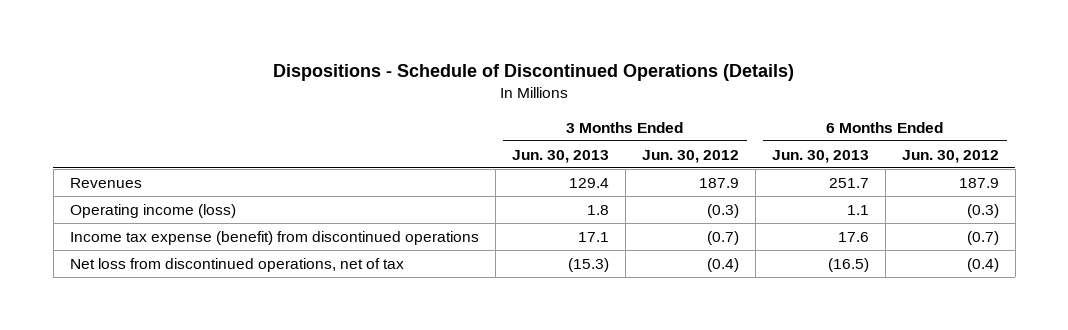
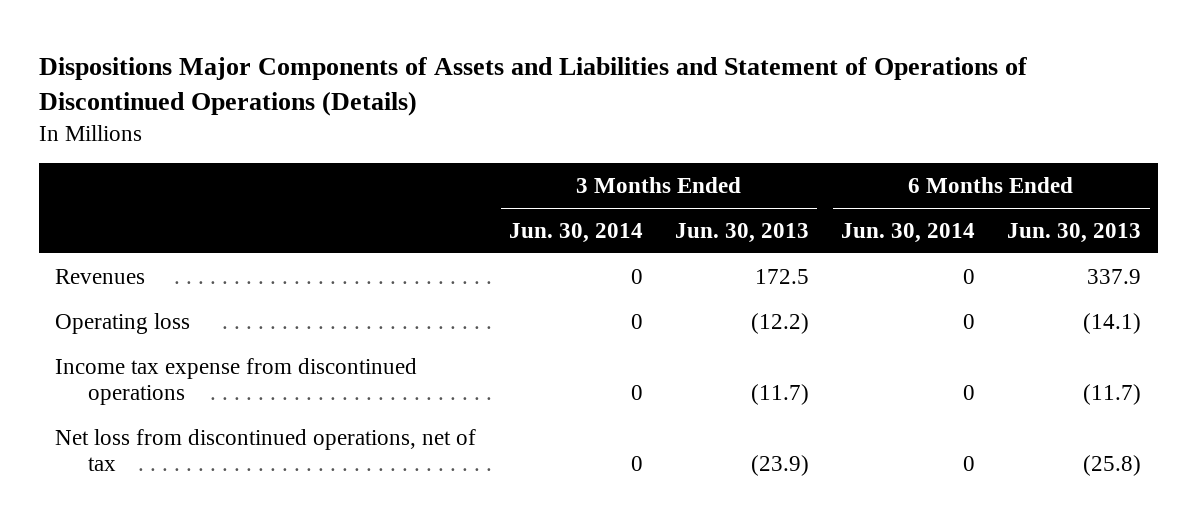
[273,64,795,82] Dispositions - Schedule of Discontinued Operations (Details) -> [39,56,1028,116] Dispositions Major Components of Assets and Liabilities and Statement of Operations of Discontinued Operations (Details)
[641,149,739,163] Jun. 30, 2012 -> none
[901,149,999,163] Jun. 30, 2012 -> none
none -> [508,222,643,243] Jun. 30, 2014
none -> [841,222,976,243] Jun. 30, 2014
[568,177,609,188] 129.4 -> [754,268,809,284] 172.5
[828,177,869,188] 251.7 -> [1087,268,1142,284] 337.9
[69,203,236,218] Operating income (loss) -> [55,312,191,334] Operating loss
[586,204,609,215] 1.8 -> [750,312,809,334] (12.2)
[846,204,869,215] 1.1 -> [1083,312,1142,334] (14.1)
[69,230,479,245] Income tax expense (benefit) from discontinued operations -> [55,357,418,406] Income tax expense from discontinued operations
[577,231,609,242] 17.1 -> [750,384,809,406] (11.7)
[837,231,869,242] 17.6 -> [1083,384,1142,406] (11.7)
[567,257,609,272] (15.3) -> [750,455,809,477] (23.9)
[827,257,869,272] (16.5) -> [1083,455,1142,477] (25.8)

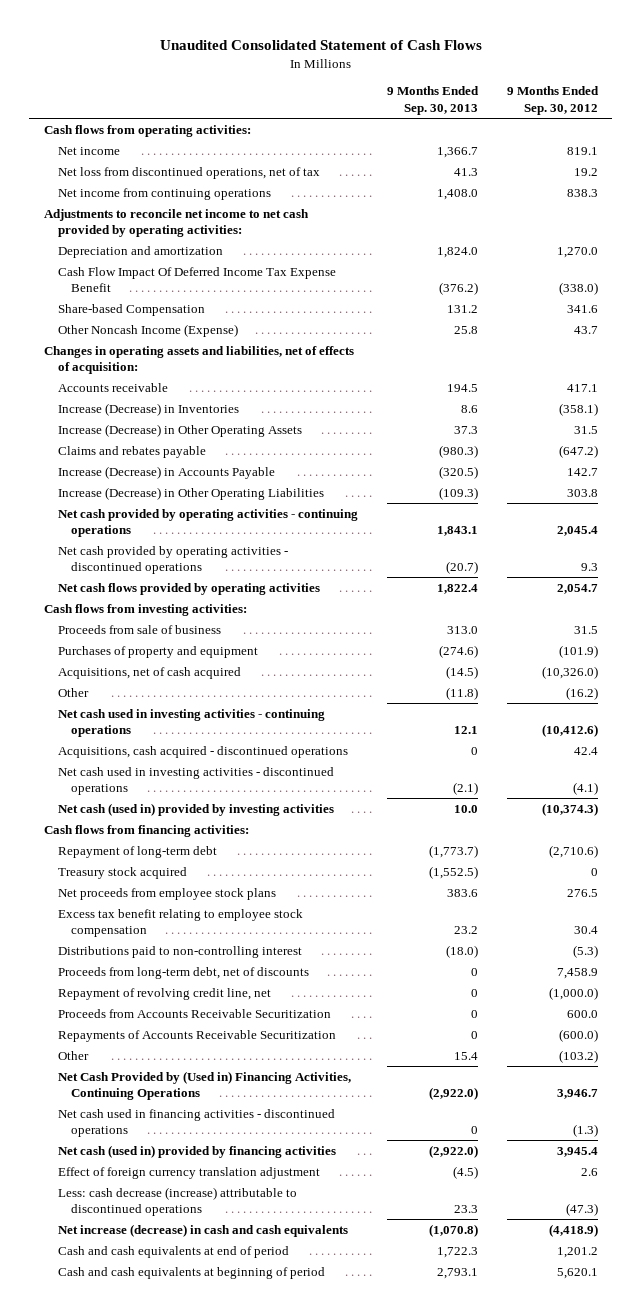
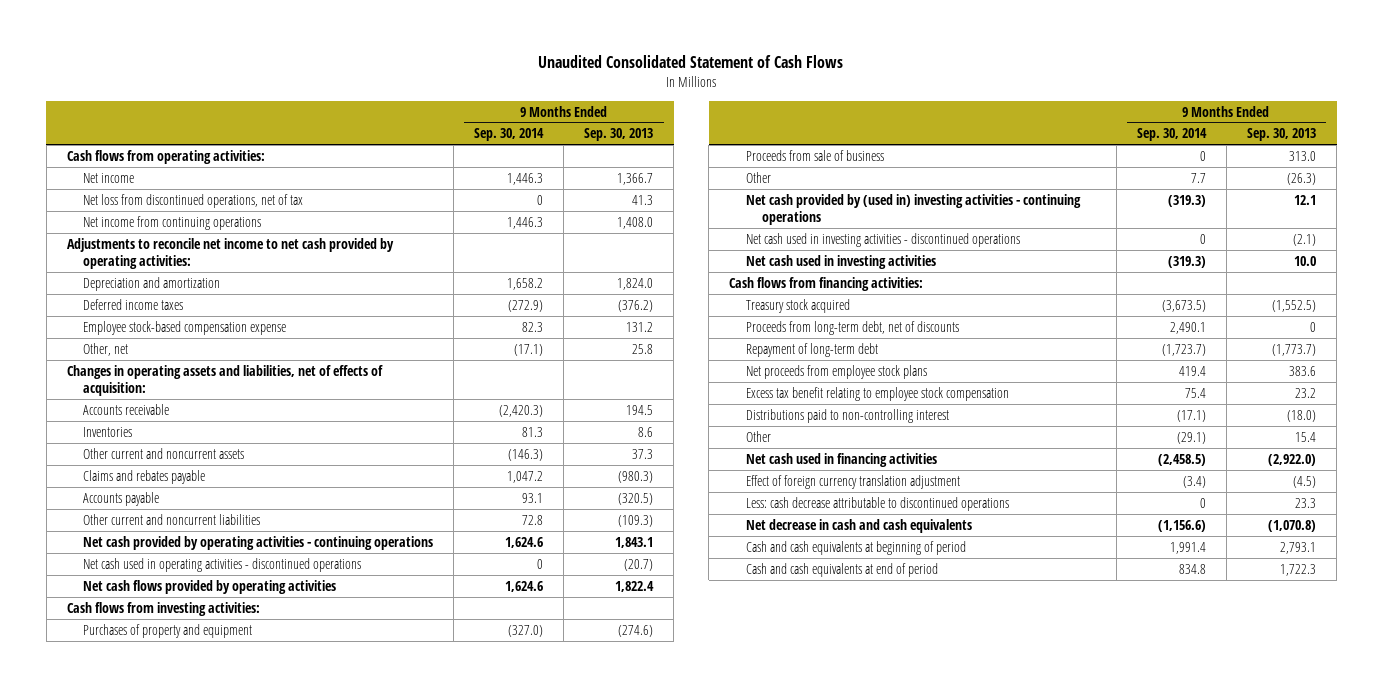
[506,86,599,116] 9 Months Ended Sep. 30, 2012 -> none
none -> [474,128,545,142] Sep. 30, 2014
[57,266,336,293] Cash Flow Impact Of Deferred Income Tax Expense Benefit -> [82,298,183,310] Deferred income taxes
[57,303,205,316] Share-based Compensation -> [82,320,286,335] Employee stock-based compensation expense
[57,323,238,337] Other Noncash Income (Expense) -> [82,342,128,356] Other, net
[57,402,239,416] Increase (Decrease) in Inventories -> [82,426,132,437] Inventories
[57,423,302,437] Increase (Decrease) in Other Operating Assets -> [82,447,244,459] Other current and noncurrent assets
[57,465,275,479] Increase (Decrease) in Accounts Payable -> [82,491,159,506] Accounts payable
[57,486,324,500] Increase (Decrease) in Other Operating Liabilities -> [82,513,260,525] Other current and noncurrent liabilities
[57,545,288,575] Net cash provided by operating activities - discontinued operations -> [82,557,361,572] Net cash used in operating activities - discontinued operations
[57,666,241,679] Acquisitions, net of cash acquired -> none
[57,745,348,758] Acquisitions, cash acquired - discontinued operations -> none
[57,624,221,634] Proceeds from sale of business -> [745,149,884,161] Proceeds from sale of business
[445,686,478,700] (11.8) -> [1287,172,1317,185] (26.3)
[57,708,325,738] Net cash used in investing activities - continuing operations -> [745,193,1081,226] Net cash provided by (used in) investing activities - continuing operations
[57,802,334,816] Net cash (used in) provided by investing activities -> [745,254,936,269] Net cash used in investing activities
[57,966,309,979] Proceeds from long-term debt, net of discounts -> [745,320,959,335] Proceeds from long-term debt, net of discounts
[57,845,217,858] Repayment of long-term debt -> [745,342,878,357] Repayment of long-term debt
[57,987,271,1000] Repayment of revolving credit line, net -> none
[57,1008,331,1018] Proceeds from Accounts Receivable Securitization -> none
[57,1029,336,1042] Repayments of Accounts Receivable Securitization -> none
[57,1070,351,1101] Net Cash Provided by (Used in) Financing Activities, Continuing Operations -> none
[57,1108,335,1138] Net cash used in financing activities - discontinued operations -> none
[57,1144,336,1158] Net cash (used in) provided by financing activities -> [745,452,937,467] Net cash used in financing activities
[57,1186,297,1217] Less: cash decrease (increase) attributable to discontinued operations -> [745,496,1009,511] Less: cash decrease attributable to discontinued operations
[57,1223,348,1237] Net increase (decrease) in cash and cash equivalents -> [745,518,972,533] Net decrease in cash and cash equivalents
[57,1245,289,1258] Cash and cash equivalents at end of period -> [745,562,938,577] Cash and cash equivalents at end of period

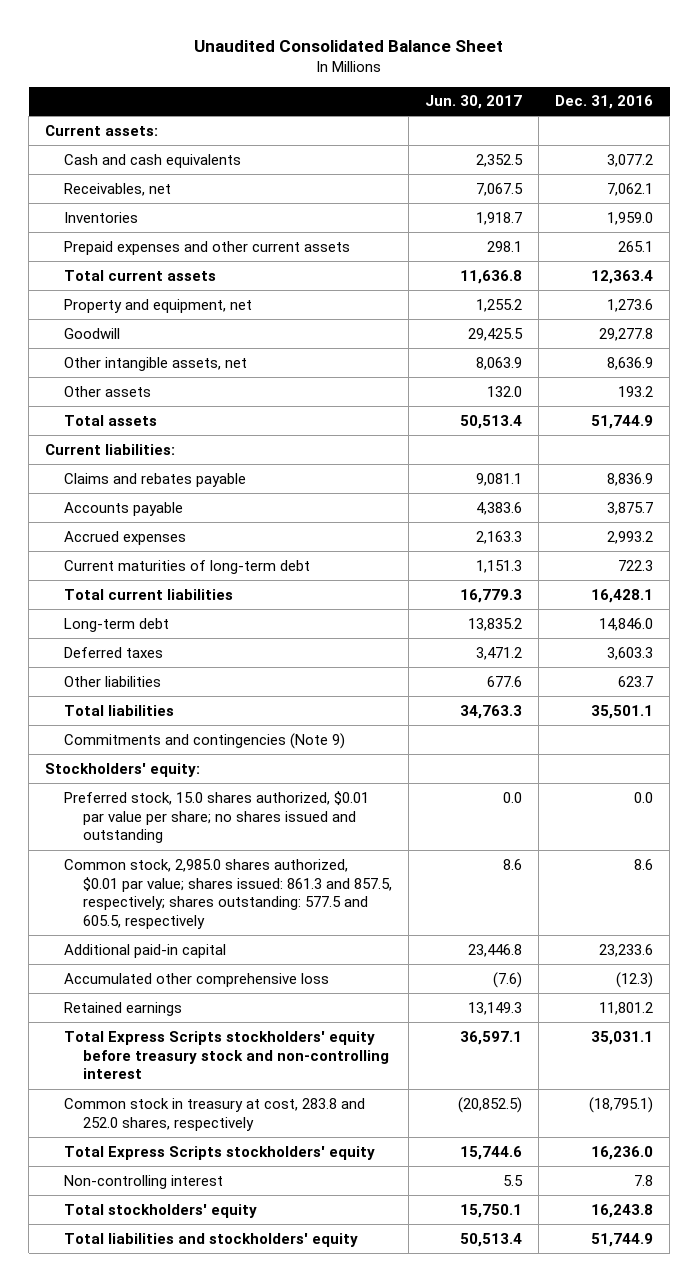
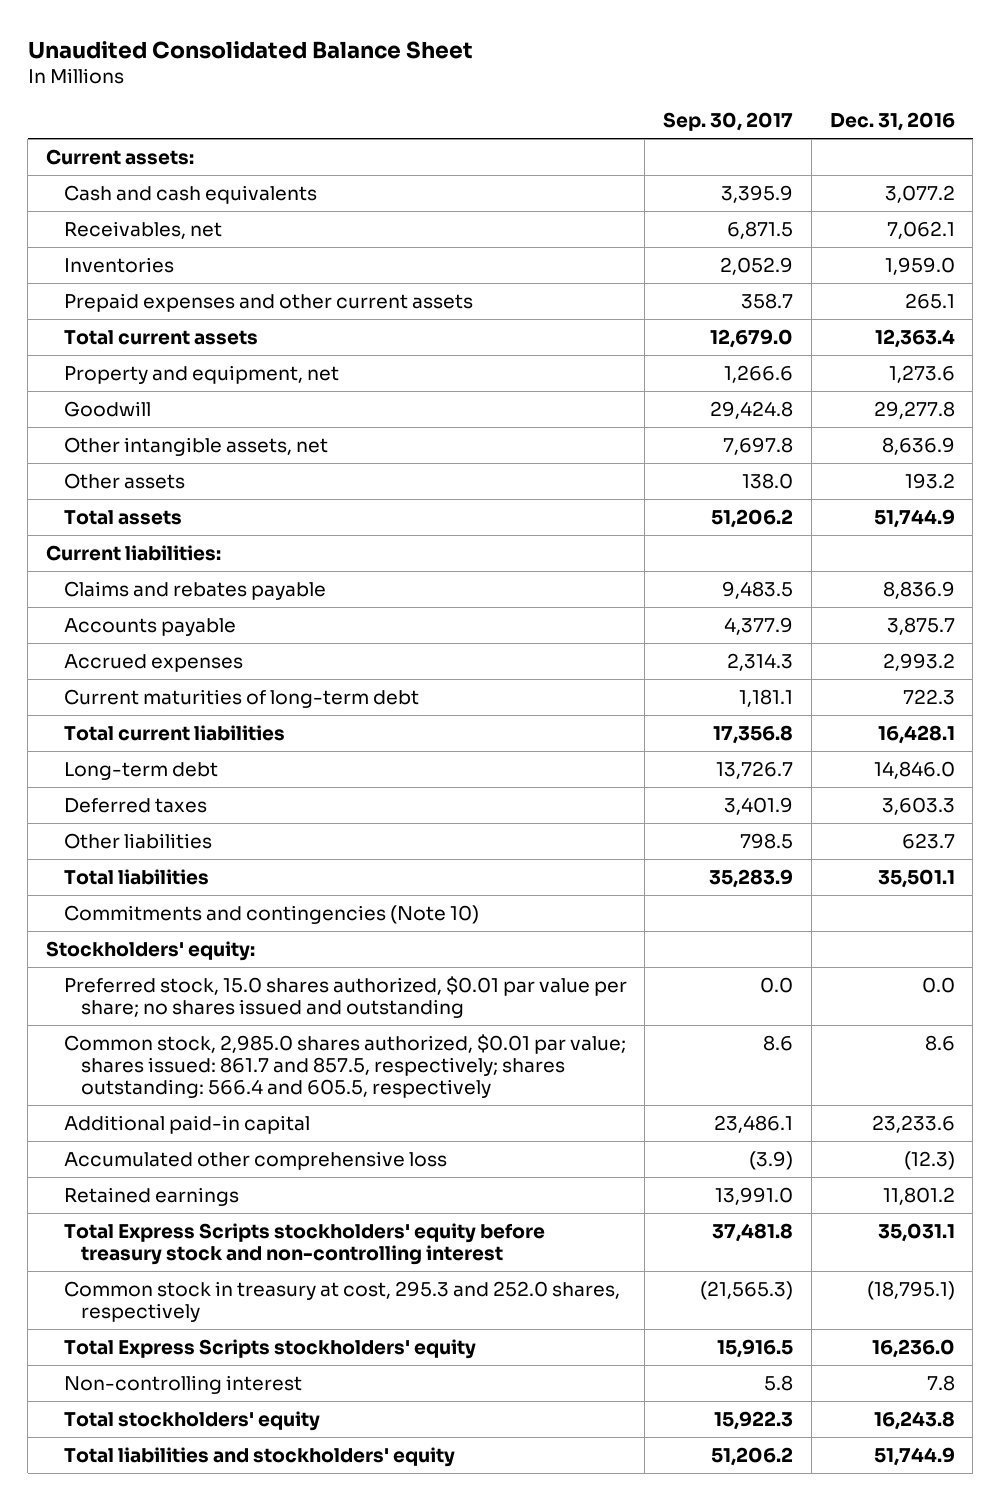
[425,95,523,110] Jun. 30, 2017 -> none
none -> [663,112,794,132] Sep. 30, 2017
[64,732,346,749] Commitments and contingencies (Note 9) -> [63,904,479,924] Commitments and contingencies (Note 10)
[64,858,393,930] Common stock, 2,985.0 shares authorized, $0.01 par value; shares issued: 861.3 and 857.5, respectively; shares outstanding: 577.5 and 605.5, respectively -> [63,1033,626,1099] Common stock, 2,985.0 shares authorized, $0.01 par value; shares issued: 861.7 and 857.5, respectively; shares outstanding: 566.4 and 605.5, respectively
[64,1097,366,1131] Common stock in treasury at cost, 283.8 and 252.0 shares, respectively -> [63,1280,620,1323] Common stock in treasury at cost, 295.3 and 252.0 shares, respectively

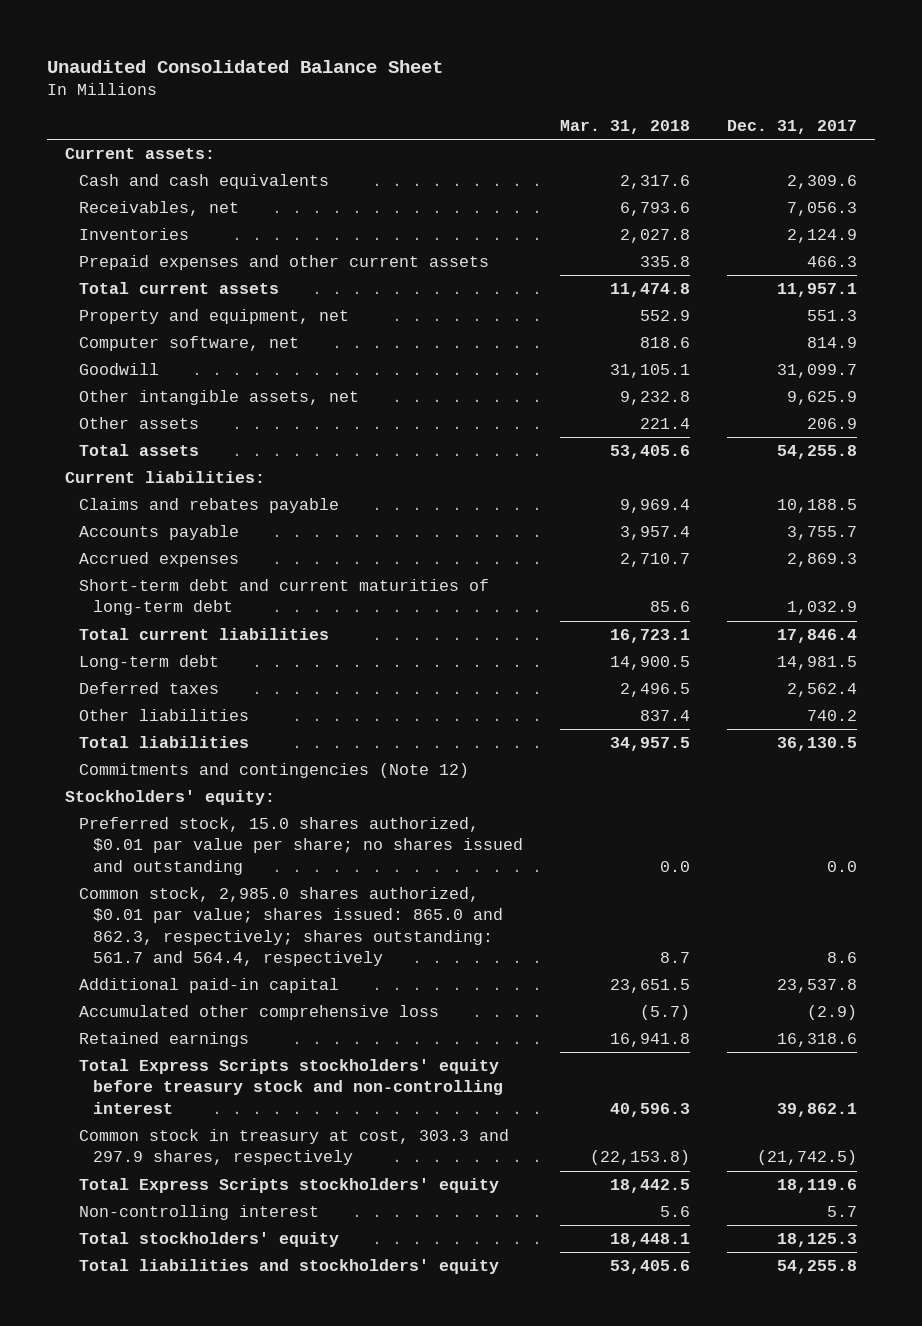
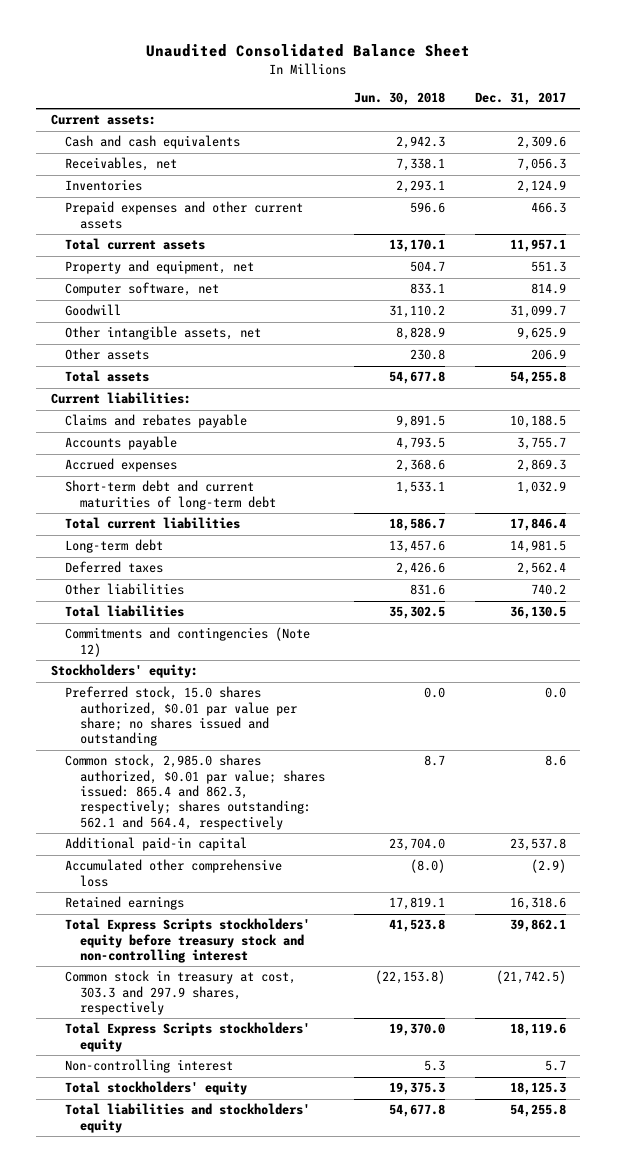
[559,120,690,135] Mar. 31, 2018 -> none
none -> [354,91,446,105] Jun. 30, 2018
[79,887,504,966] Common stock, 2,985.0 shares authorized, $0.01 par value; shares issued: 865.0 and 862.3, respectively; shares outstanding: 561.7 and 564.4, respectively -> [65,754,325,830] Common stock, 2,985.0 shares authorized, $0.01 par value; shares issued: 865.4 and 862.3, respectively; shares outstanding: 562.1 and 564.4, respectively

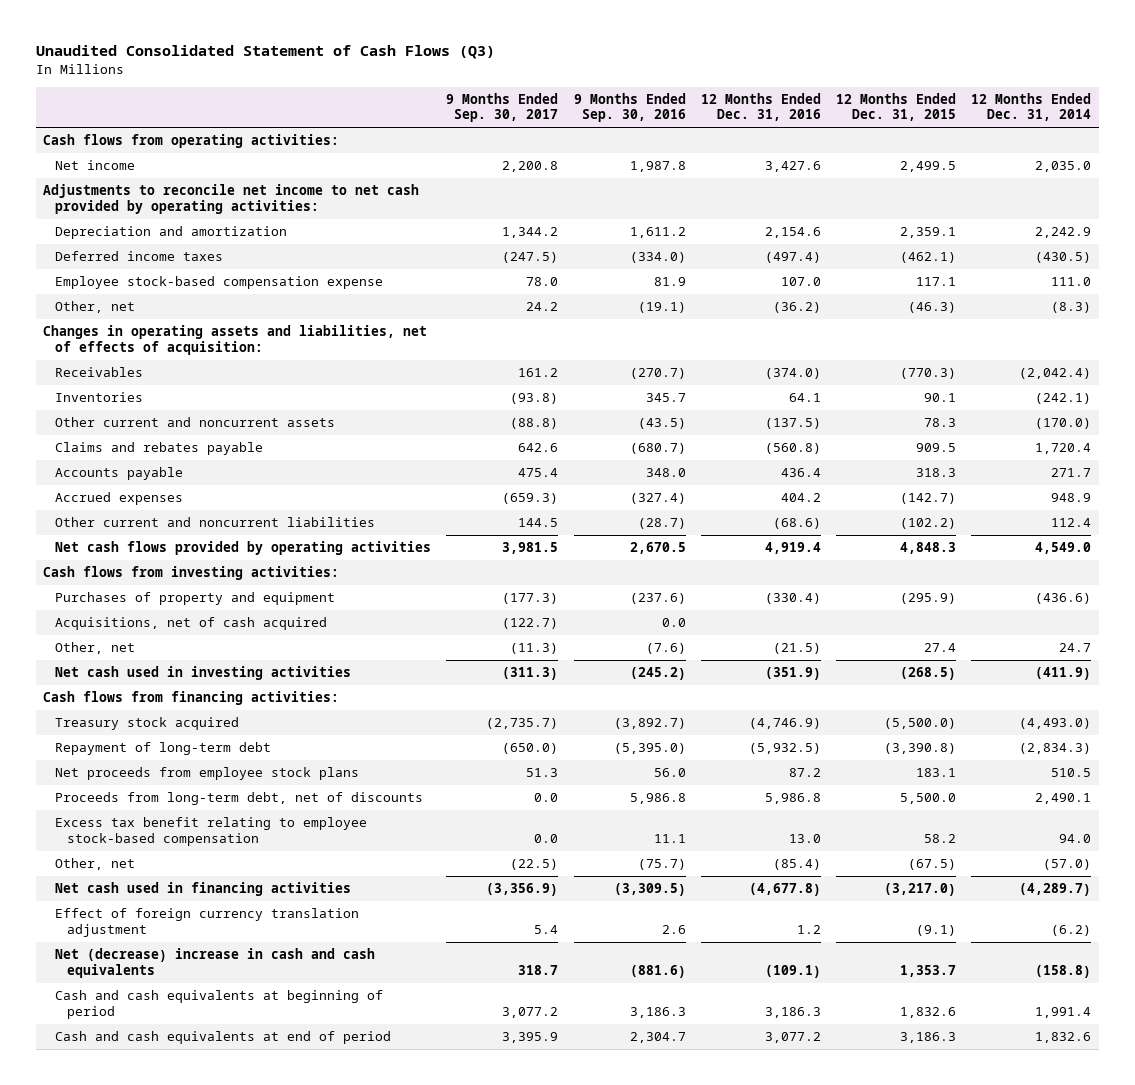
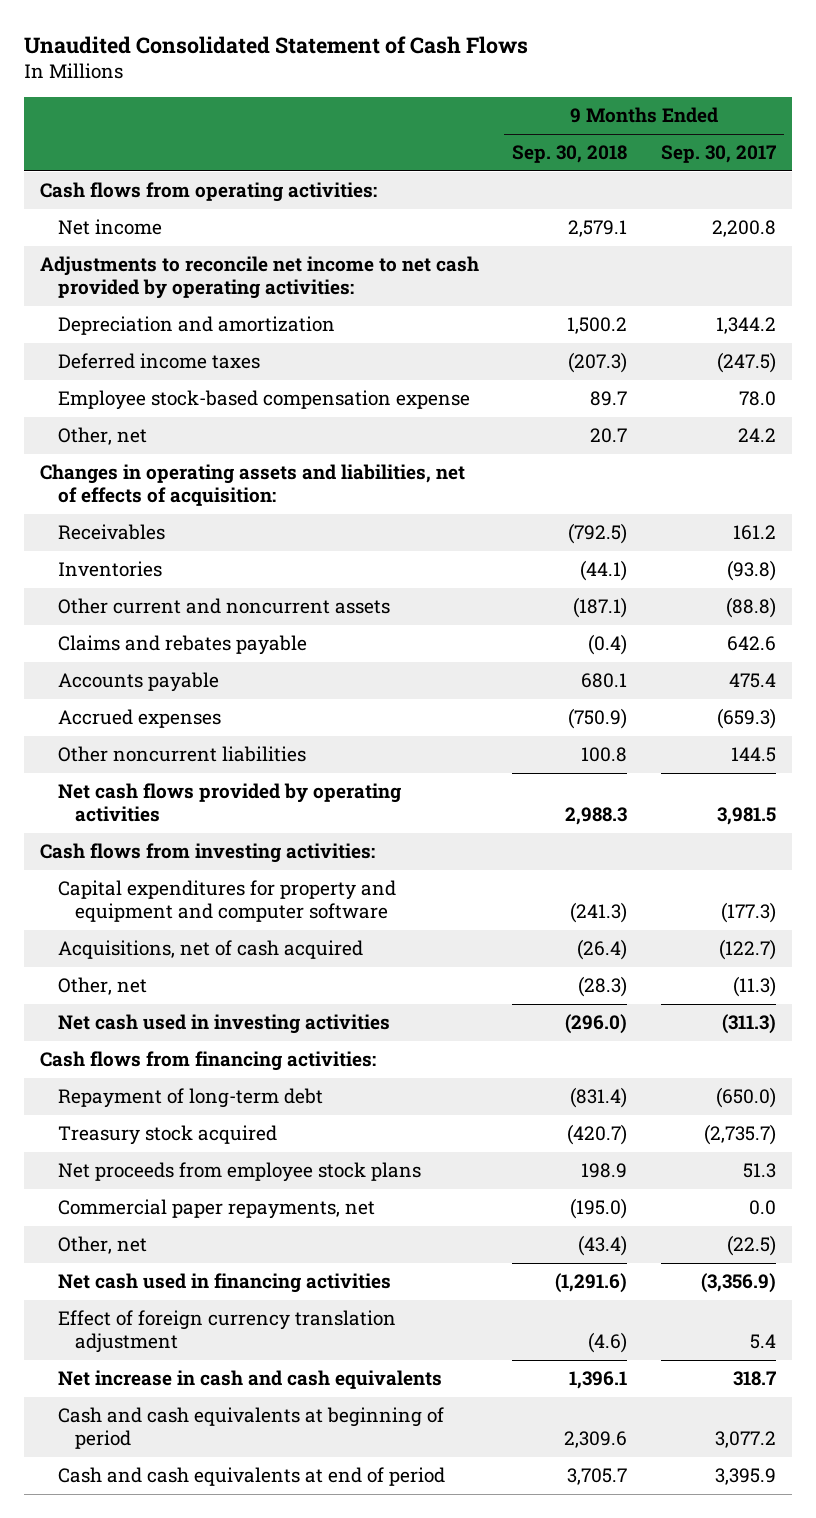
[35,44,495,59] Unaudited Consolidated Statement of Cash Flows (Q3) -> [23,35,528,54] Unaudited Consolidated Statement of Cash Flows
[573,92,686,123] 9 Months Ended Sep. 30, 2016 -> none
[700,92,821,122] 12 Months Ended Dec. 31, 2016 -> none
[836,92,957,122] 12 Months Ended Dec. 31, 2015 -> none
[971,92,1092,122] 12 Months Ended Dec. 31, 2014 -> none
none -> [512,145,628,164] Sep. 30, 2018
[55,517,376,528] Other current and noncurrent liabilities -> [57,746,306,763] Other noncurrent liabilities
[55,592,336,606] Purchases of property and equipment -> [57,880,396,923] Capital expenditures for property and equipment and computer software
[55,717,240,731] Treasury stock acquired -> [57,1125,277,1146] Treasury stock acquired
[55,792,424,806] Proceeds from long-term debt, net of discounts -> none
[55,817,368,846] Excess tax benefit relating to employee stock-based compensation -> none
none -> [57,1199,375,1220] Commercial paper repayments, net
[55,948,376,978] Net (decrease) increase in cash and cash equivalents -> [57,1370,442,1390] Net increase in cash and cash equivalents

